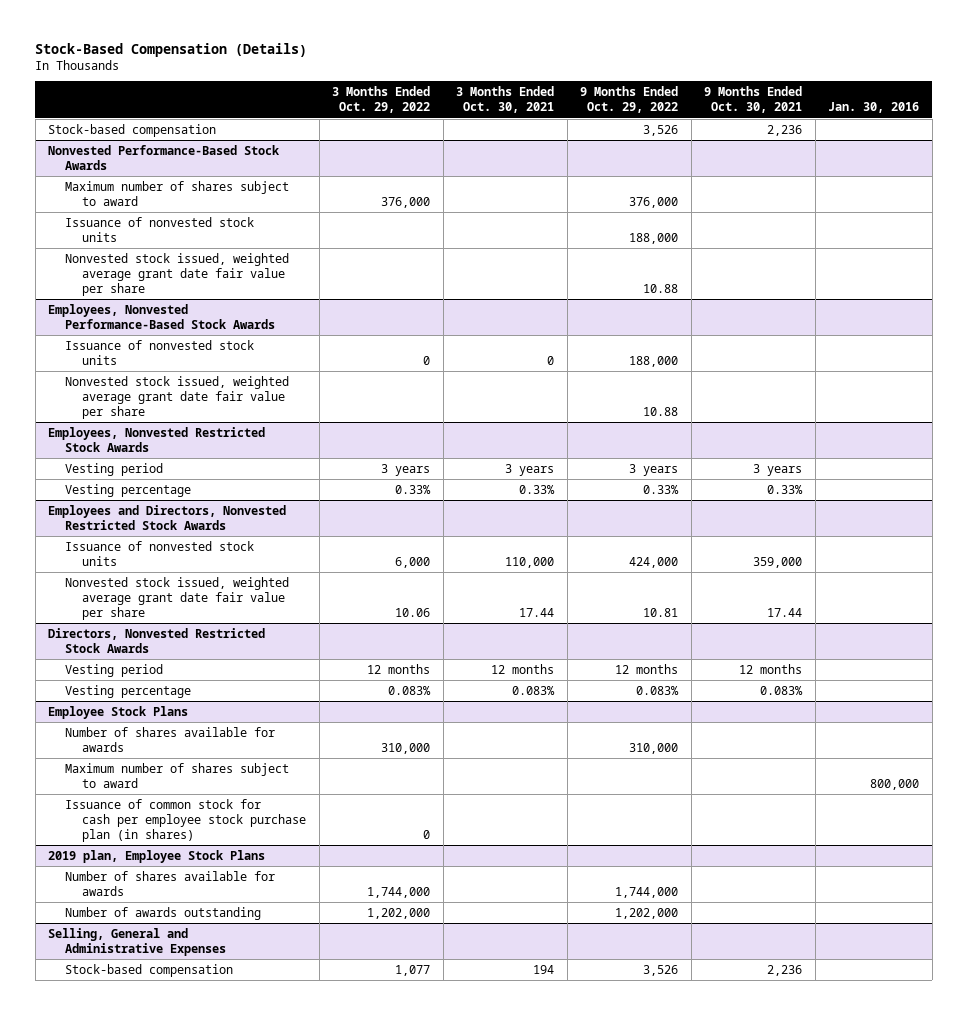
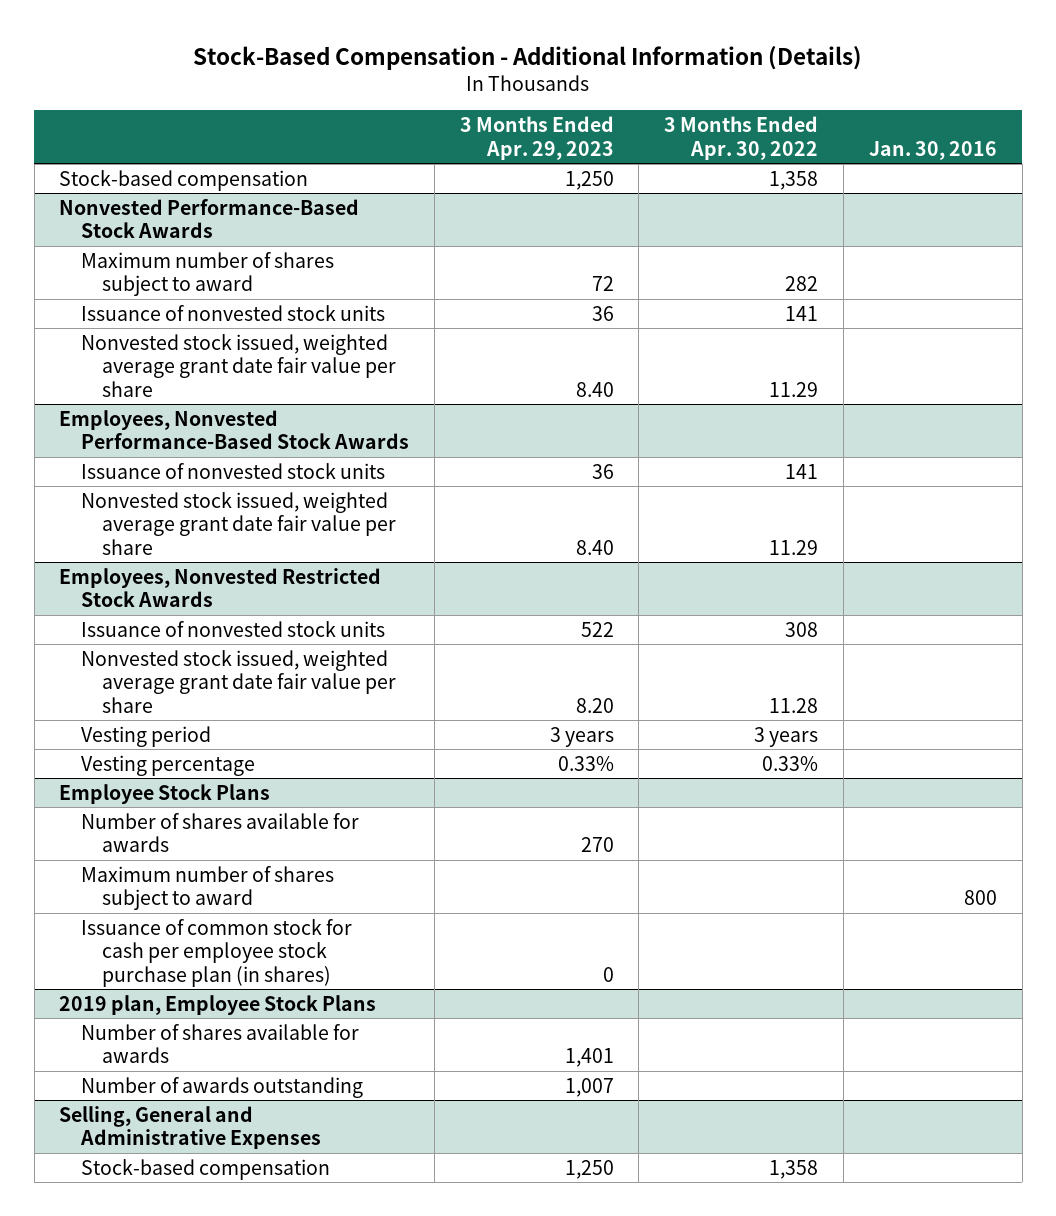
[35,42,308,57] Stock-Based Compensation (Details) -> [193,45,863,70] Stock-Based Compensation - Additional Information (Details)
[332,86,431,114] 3 Months Ended Oct. 29, 2022 -> none
[456,86,555,114] 3 Months Ended Oct. 30, 2021 -> none
[580,86,679,114] 9 Months Ended Oct. 29, 2022 -> none
[704,86,803,114] 9 Months Ended Oct. 30, 2021 -> none
none -> [459,116,614,160] 3 Months Ended Apr. 29, 2023
none -> [664,116,819,160] 3 Months Ended Apr. 30, 2022
none -> [80,620,385,637] Issuance of nonvested stock units
none -> [80,649,397,713] Nonvested stock issued, weighted average grant date fair value per share
[48,504,287,530] Employees and Directors, Nonvested Restricted Stock Awards -> none
[65,540,255,566] Issuance of nonvested stock units -> none
[65,576,290,620] Nonvested stock issued, weighted average grant date fair value per share -> none
[48,627,266,653] Directors, Nonvested Restricted Stock Awards -> none
[65,663,164,677] Vesting period -> none
[65,684,192,698] Vesting percentage -> none
[870,778,920,790] 800,000 -> [963,890,997,906] 800

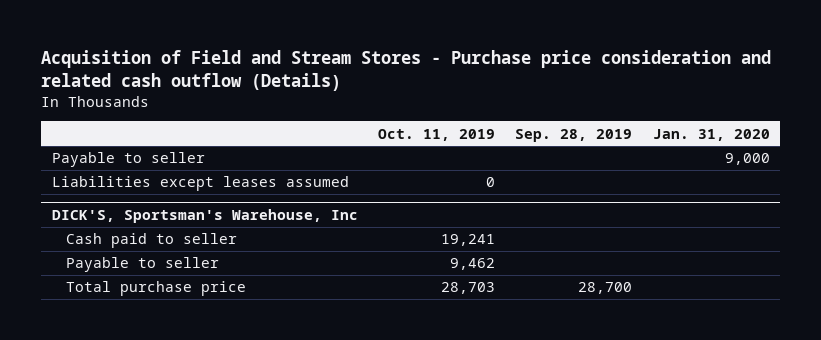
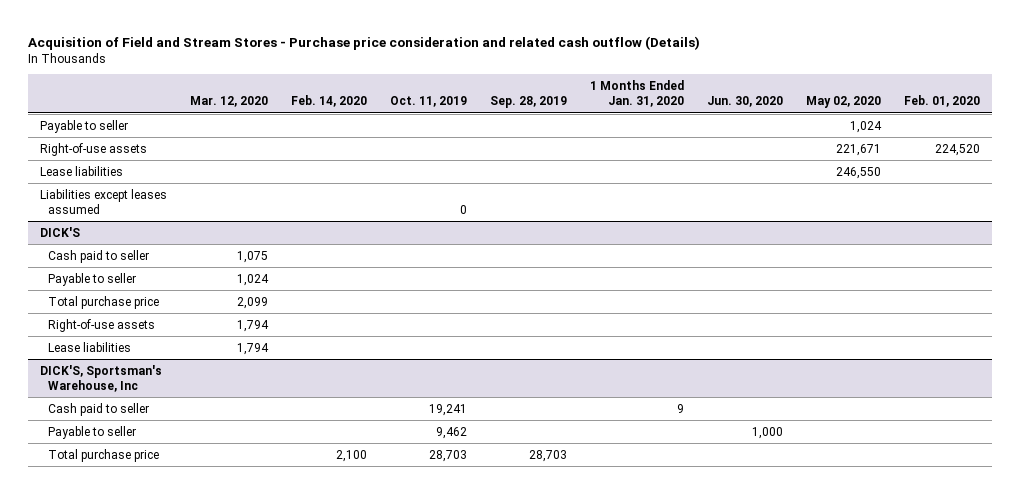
[652,128,770,141] Jan. 31, 2020 -> none
none -> [189,96,268,108] Mar. 12, 2020
none -> [290,95,367,108] Feb. 14, 2020
none -> [590,80,685,108] 1 Months Ended Jan. 31, 2020
none -> [707,96,784,108] Jun. 30, 2020
none -> [806,96,882,109] May 02, 2020
none -> [904,95,981,108] Feb. 01, 2020
none -> [39,142,147,156] Right-of-use assets
none -> [39,165,123,176] Lease liabilities
none -> [39,226,80,237] DICK'S
none -> [48,249,150,263] Cash paid to seller
none -> [48,272,137,286] Payable to seller
none -> [48,295,160,309] Total purchase price
none -> [48,318,156,332] Right-of-use assets
none -> [48,341,132,352] Lease liabilities
[578,282,633,295] 28,700 -> [529,449,568,462] 28,703

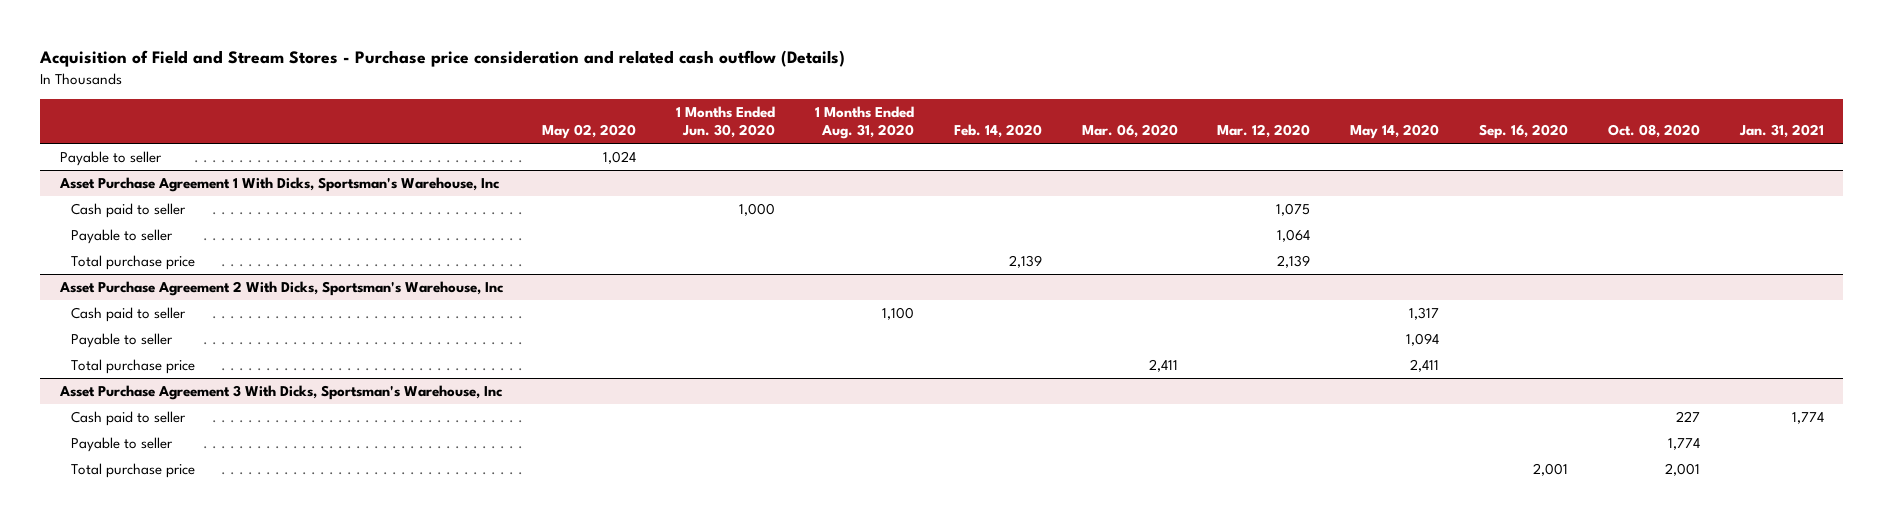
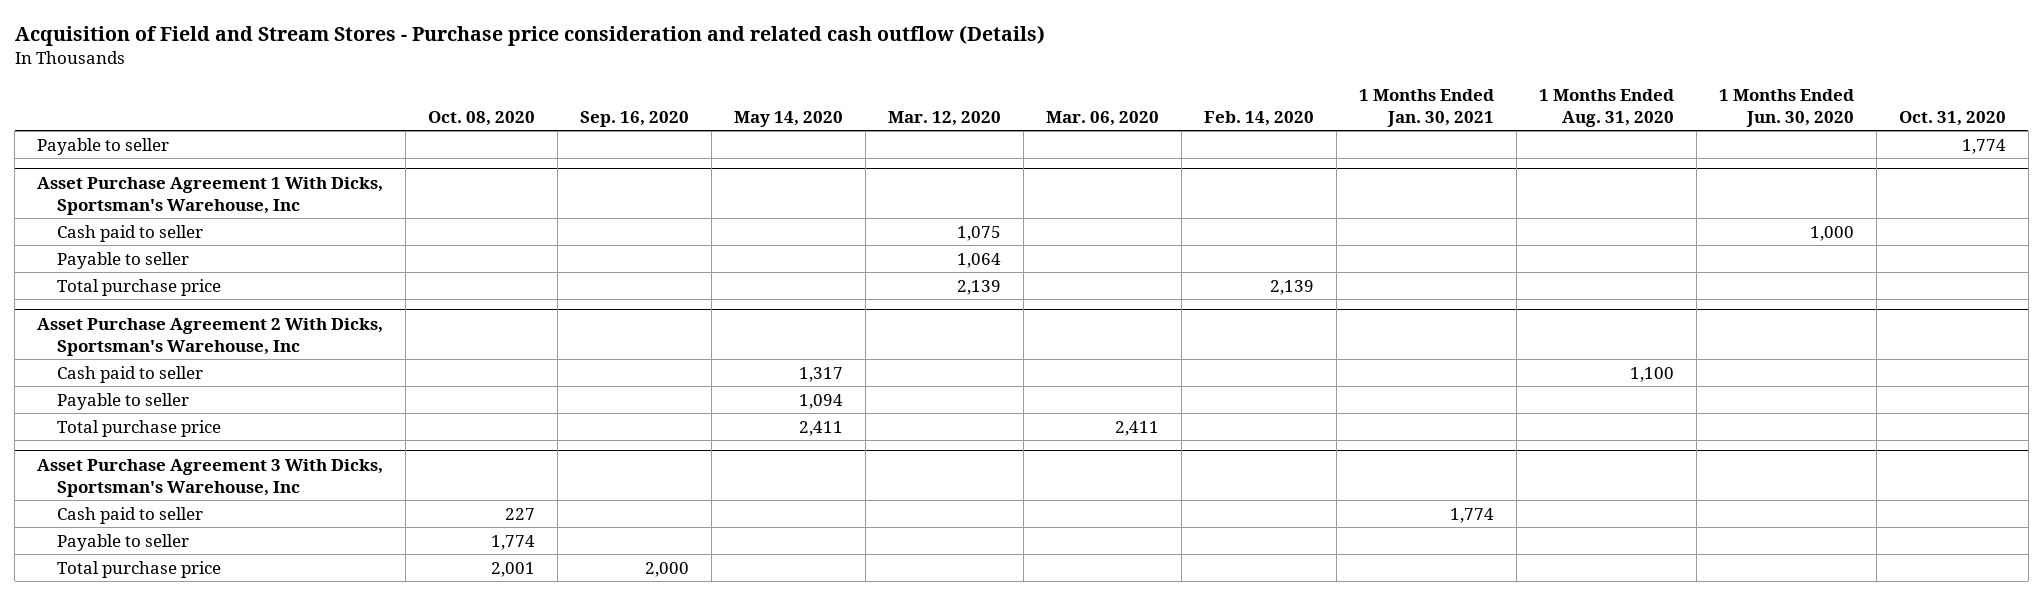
[542,124,637,140] May 02, 2020 -> none
[1738,124,1824,139] Jan. 31, 2021 -> none
none -> [1359,88,1495,127] 1 Months Ended Jan. 30, 2021
none -> [1898,110,2006,126] Oct. 31, 2020
[1533,463,1569,477] 2,001 -> [645,561,690,577] 2,000

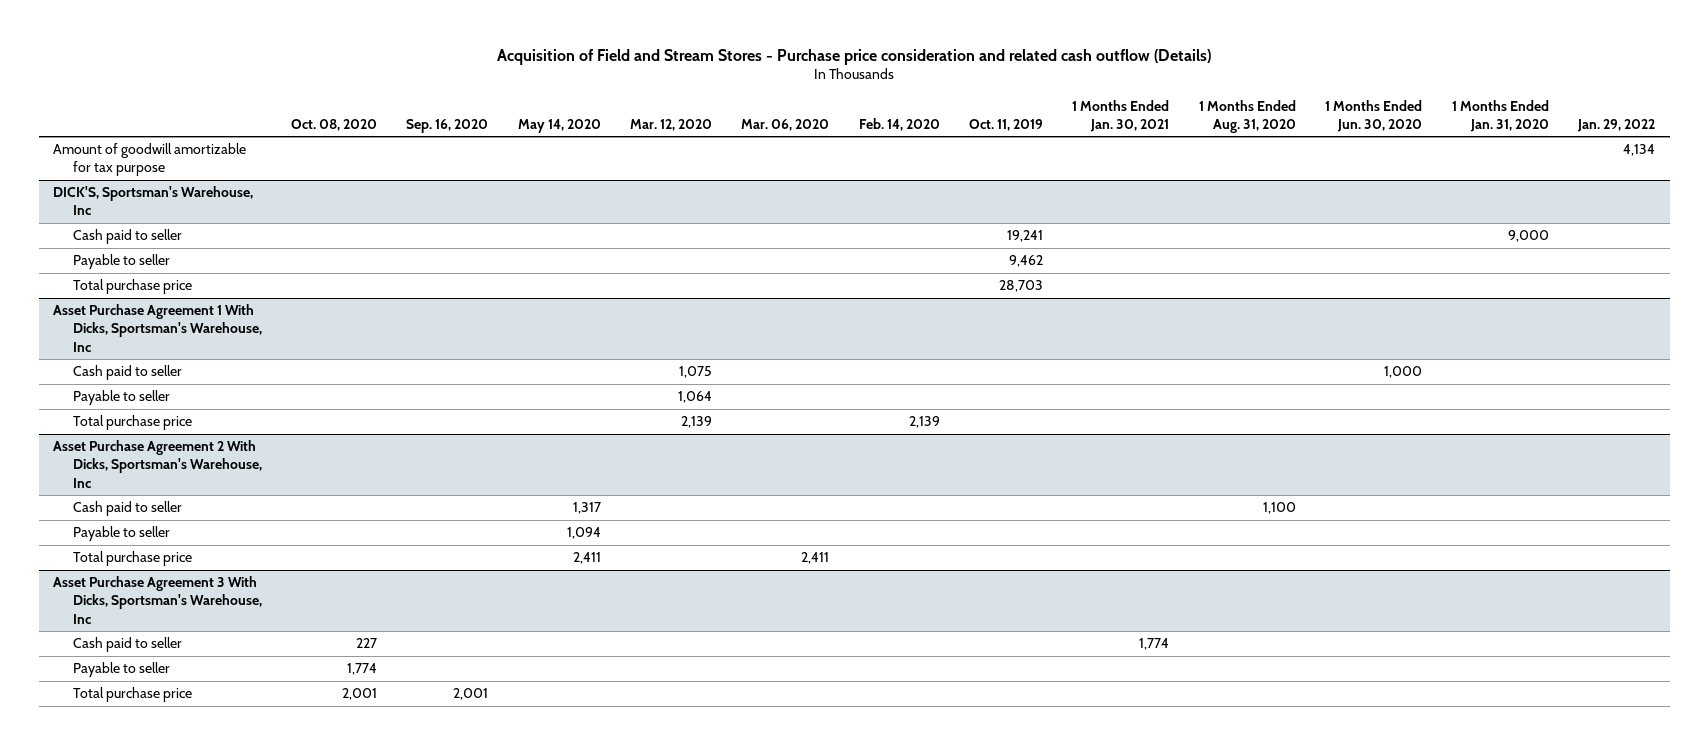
[1898,110,2006,126] Oct. 31, 2020 -> none
none -> [969,118,1044,131] Oct. 11, 2019
none -> [1451,99,1549,132] 1 Months Ended Jan. 31, 2020
none -> [1576,118,1655,132] Jan. 29, 2022
[37,137,170,155] Payable to seller -> none
none -> [53,143,247,177] Amount of goodwill amortizable for tax purpose
none -> [53,186,254,216] DICK'S, Sportsman's Warehouse, Inc
none -> [72,229,182,245] Cash paid to seller
none -> [72,254,170,270] Payable to seller
none -> [72,279,192,295] Total purchase price
[645,561,690,577] 2,000 -> [453,688,489,701] 2,001

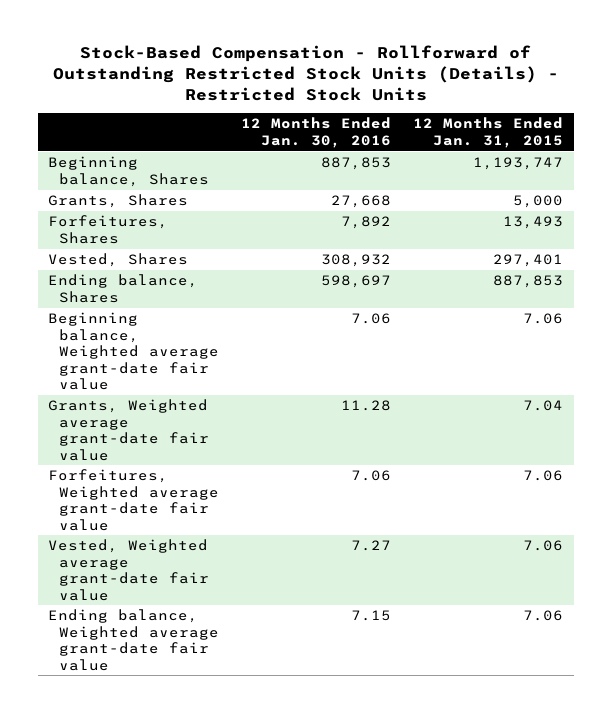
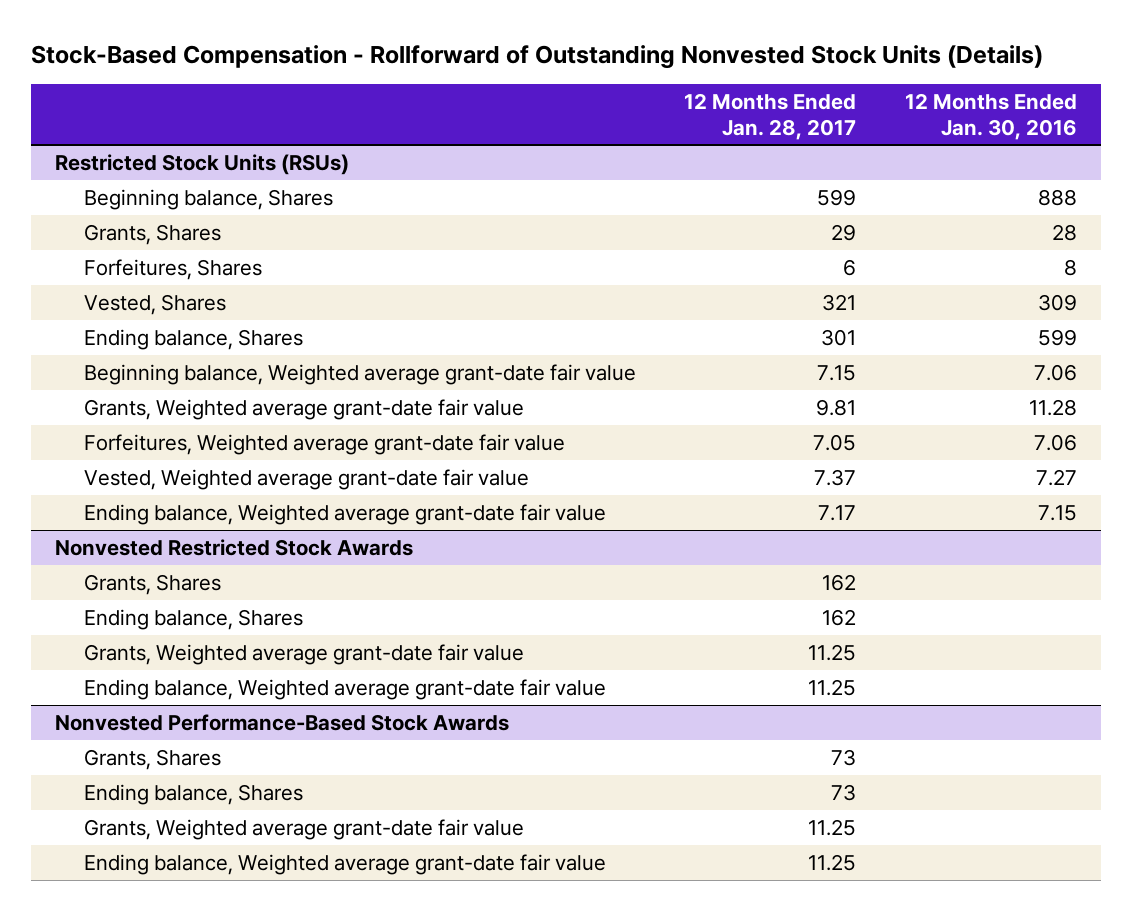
[52,45,559,101] Stock-Based Compensation - Rollforward of Outstanding Restricted Stock Units (Details) - Restricted Stock Units -> [30,45,1043,70] Stock-Based Compensation - Rollforward of Outstanding Nonvested Stock Units (Details)
[412,117,563,148] 12 Months Ended Jan. 31, 2015 -> none
none -> [684,92,857,140] 12 Months Ended Jan. 28, 2017
none -> [54,153,349,175] Restricted Stock Units (RSUs)
[320,157,391,171] 887,853 -> [1037,188,1077,206] 888
[330,195,391,209] 27,668 -> [1051,223,1077,241] 28
[340,216,391,230] 7,892 -> [1063,258,1077,276] 8
[320,254,391,268] 308,932 -> [1037,293,1077,311] 309
[320,275,391,289] 598,697 -> [1037,328,1077,346] 599
none -> [54,538,413,556] Nonvested Restricted Stock Awards
none -> [83,573,221,595] Grants, Shares
none -> [83,608,303,630] Ending balance, Shares
none -> [83,643,524,665] Grants, Weighted average grant-date fair value
none -> [83,678,606,700] Ending balance, Weighted average grant-date fair value
none -> [54,713,509,731] Nonvested Performance-Based Stock Awards
none -> [83,748,221,770] Grants, Shares
none -> [83,783,303,805] Ending balance, Shares
none -> [83,818,524,840] Grants, Weighted average grant-date fair value
none -> [83,853,606,875] Ending balance, Weighted average grant-date fair value

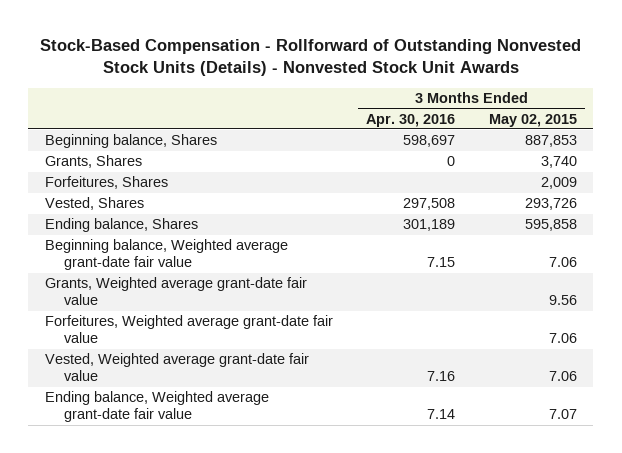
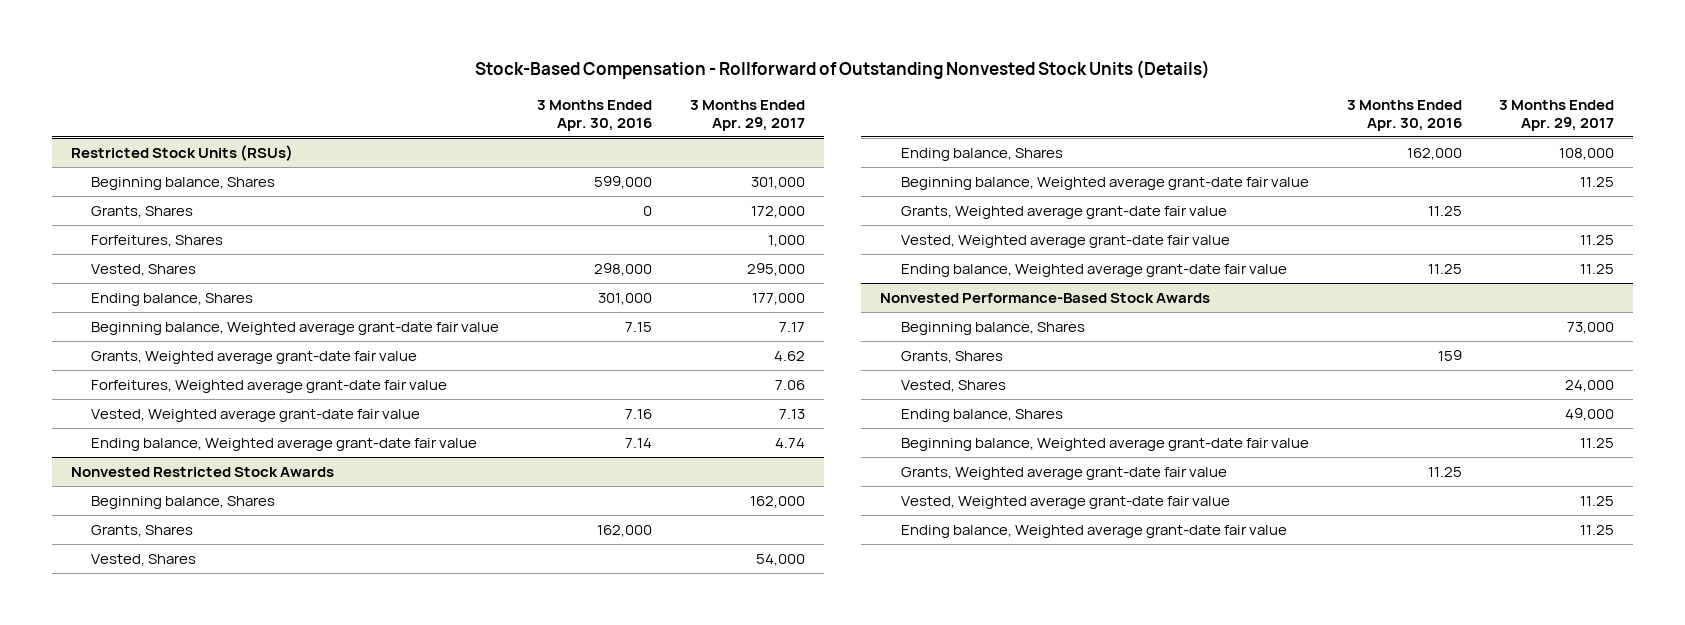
[39,38,581,77] Stock-Based Compensation - Rollforward of Outstanding Nonvested Stock Units (Details) - Nonvested Stock Unit Awards -> [474,60,1210,80] Stock-Based Compensation - Rollforward of Outstanding Nonvested Stock Units (Details)
[488,113,577,127] May 02, 2015 -> none
none -> [690,100,806,131] 3 Months Ended Apr. 29, 2017
none -> [70,145,293,162] Restricted Stock Units (RSUs)
[403,135,456,148] 598,697 -> [594,176,653,190] 599,000
[403,198,456,211] 297,508 -> [594,263,653,277] 298,000
[403,219,456,232] 301,189 -> [598,293,653,306] 301,000
none -> [70,467,334,478] Nonvested Restricted Stock Awards
none -> [91,496,276,510] Beginning balance, Shares
none -> [91,525,194,538] Grants, Shares
none -> [91,554,197,567] Vested, Shares
none -> [900,148,1063,162] Ending balance, Shares
none -> [900,177,1309,191] Beginning balance, Weighted average grant-date fair value
none -> [900,206,1227,220] Grants, Weighted average grant-date fair value
none -> [900,235,1230,249] Vested, Weighted average grant-date fair value
none -> [900,264,1287,278] Ending balance, Weighted average grant-date fair value
none -> [880,293,1211,304] Nonvested Performance-Based Stock Awards
none -> [900,322,1085,336] Beginning balance, Shares
none -> [900,351,1003,364] Grants, Shares
none -> [900,380,1006,393] Vested, Shares
none -> [900,409,1063,423] Ending balance, Shares
none -> [900,438,1309,452] Beginning balance, Weighted average grant-date fair value
none -> [900,467,1227,481] Grants, Weighted average grant-date fair value
none -> [900,496,1230,510] Vested, Weighted average grant-date fair value
none -> [900,525,1287,539] Ending balance, Weighted average grant-date fair value

